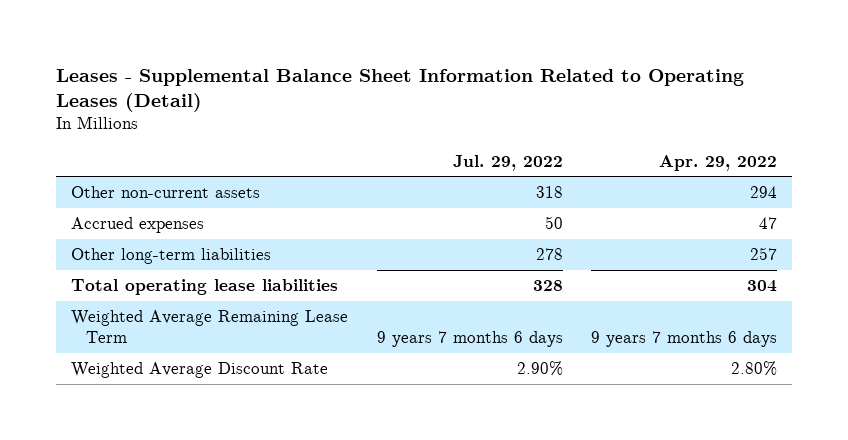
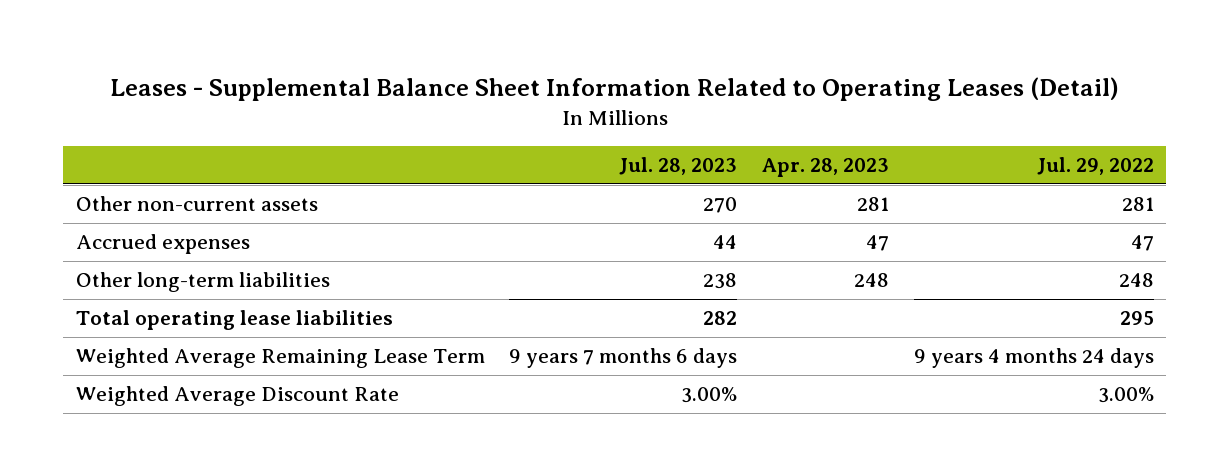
[659,154,778,171] Apr. 29, 2022 -> none
none -> [619,157,738,176] Jul. 28, 2023
none -> [761,158,889,178] Apr. 28, 2023
[535,185,563,198] 318 -> [1121,197,1154,212] 281
[544,215,563,229] 50 -> [1130,235,1154,252] 47
[535,247,563,260] 278 -> [1118,273,1154,288] 248
[532,279,563,291] 328 -> [1119,311,1154,326] 295
[376,331,563,348] 9 years 7 months 6 days -> [913,348,1154,369] 9 years 4 months 24 days
[516,360,563,376] 2.90% -> [1097,387,1154,404] 3.00%

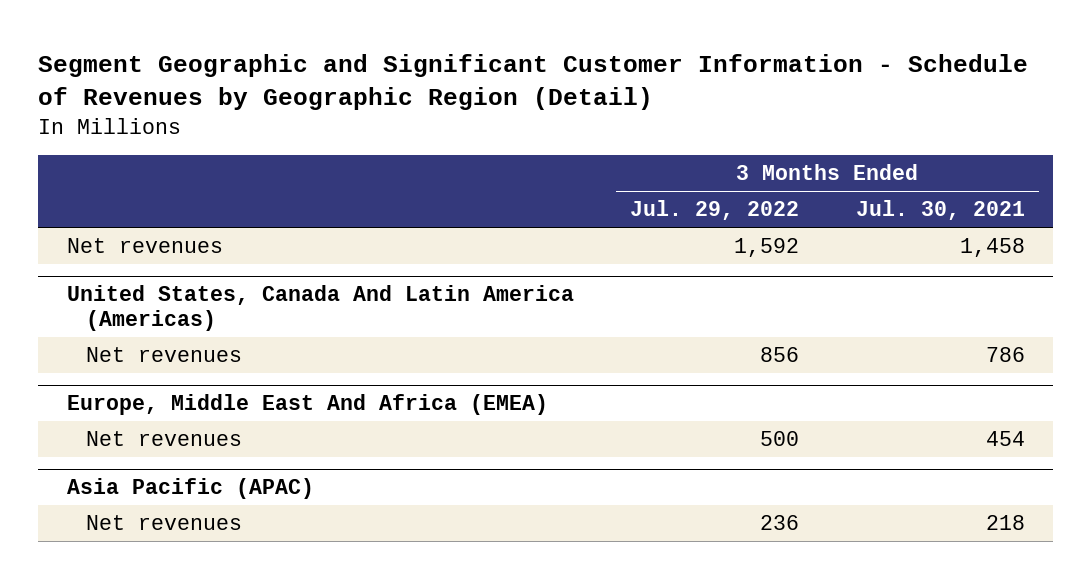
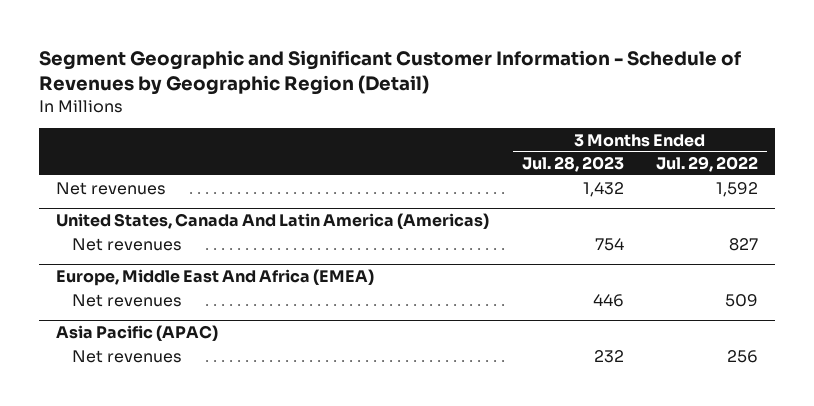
[855,200,1025,221] Jul. 30, 2021 -> none
none -> [521,156,624,173] Jul. 28, 2023
[760,347,800,363] 856 -> [729,237,759,251] 827
[760,431,800,447] 500 -> [725,293,759,307] 509
[760,515,800,531] 236 -> [727,349,759,363] 256

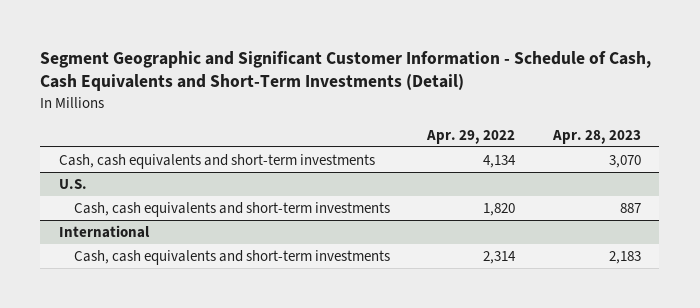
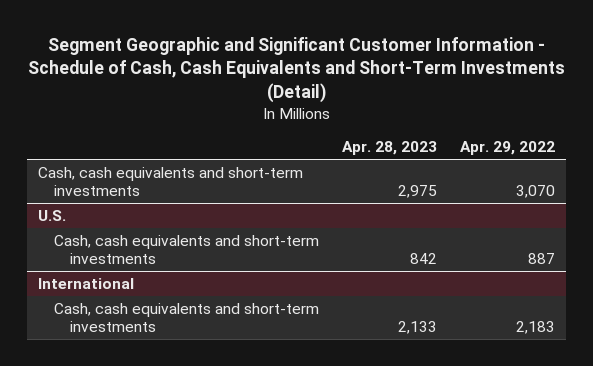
[483,155,517,169] 4,134 -> [515,185,555,199] 3,070
[608,155,641,169] 3,070 -> [398,185,438,199] 2,975
[483,203,516,217] 1,820 -> [527,253,555,265] 887
[619,203,641,214] 887 -> [410,253,438,265] 842
[483,251,517,265] 2,314 -> [515,321,555,335] 2,183
[608,251,641,265] 2,183 -> [398,321,438,335] 2,133

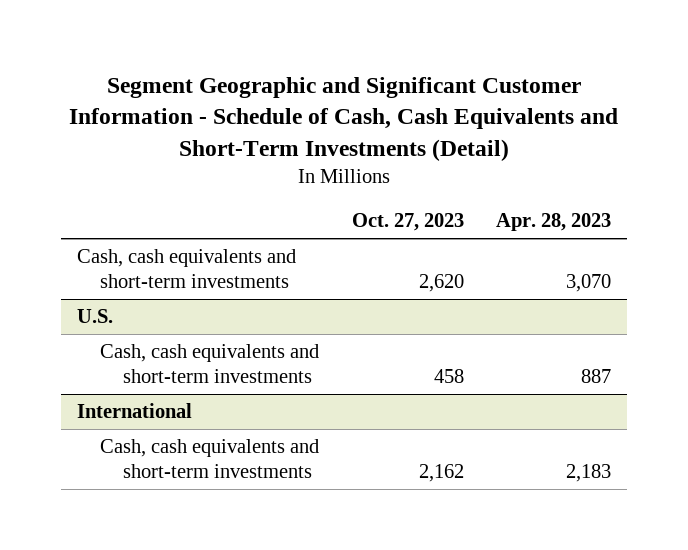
[459,141,555,156] Apr. 29, 2022 -> none
none -> [351,213,464,232] Oct. 27, 2023
[398,185,438,199] 2,975 -> [565,273,611,292] 3,070
[410,253,438,265] 842 -> [580,368,611,383] 887
[398,321,438,335] 2,133 -> [565,463,611,482] 2,183

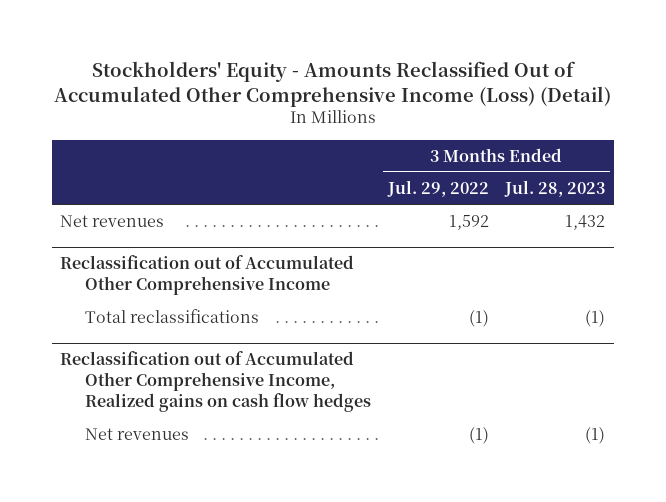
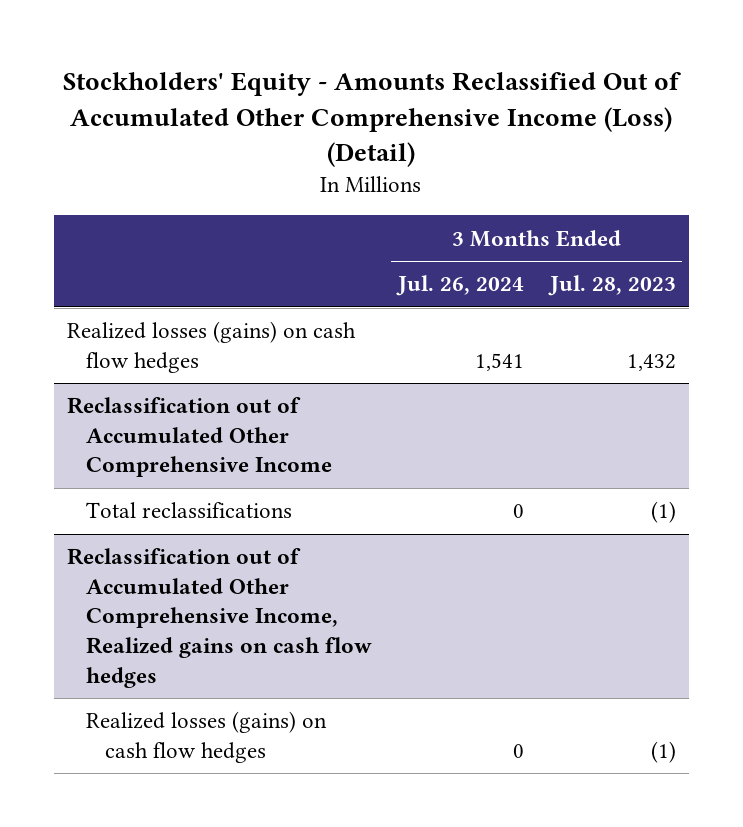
[386,180,489,198] Jul. 29, 2022 -> none
none -> [395,275,524,297] Jul. 26, 2024
[60,215,165,228] Net revenues -> [67,321,357,373] Realized losses (gains) on cash flow hedges
[84,428,189,441] Net revenues -> [86,711,328,763] Realized losses (gains) on cash flow hedges

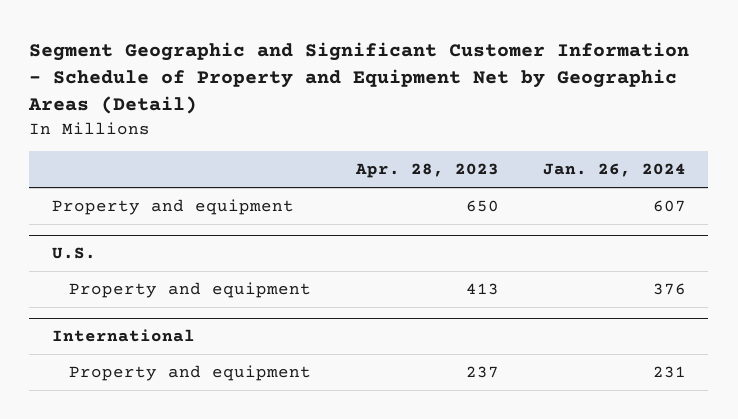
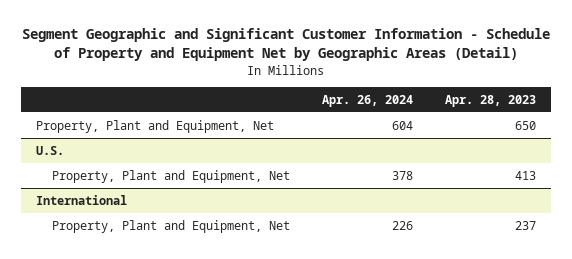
[543,163,687,178] Jan. 26, 2024 -> none
none -> [321,94,413,107] Apr. 26, 2024
[51,199,294,216] Property and equipment -> [36,119,275,133] Property, Plant and Equipment, Net
[69,282,312,299] Property and equipment -> [52,169,291,183] Property, Plant and Equipment, Net
[69,365,312,382] Property and equipment -> [52,219,291,233] Property, Plant and Equipment, Net

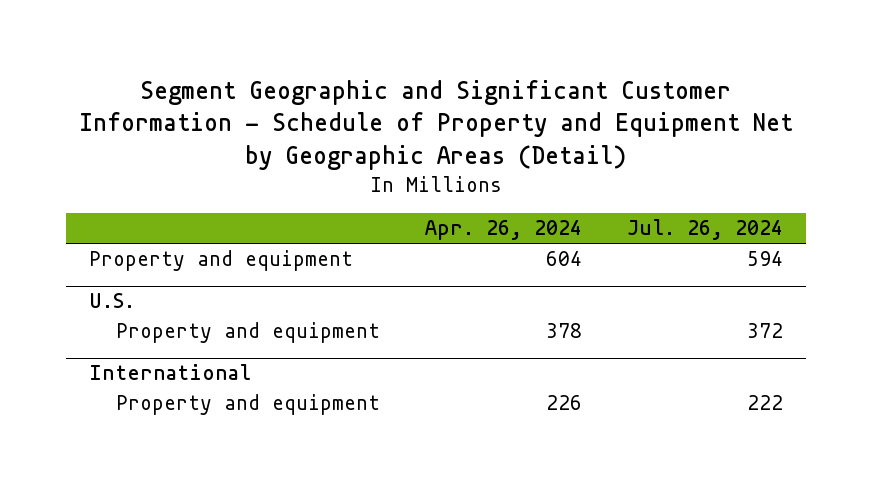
[444,94,536,107] Apr. 28, 2023 -> none
none -> [627,219,784,241] Jul. 26, 2024
[36,119,275,133] Property, Plant and Equipment, Net -> [88,250,353,272] Property and equipment
[52,169,291,183] Property, Plant and Equipment, Net -> [116,322,381,344] Property and equipment
[52,219,291,233] Property, Plant and Equipment, Net -> [116,394,381,416] Property and equipment

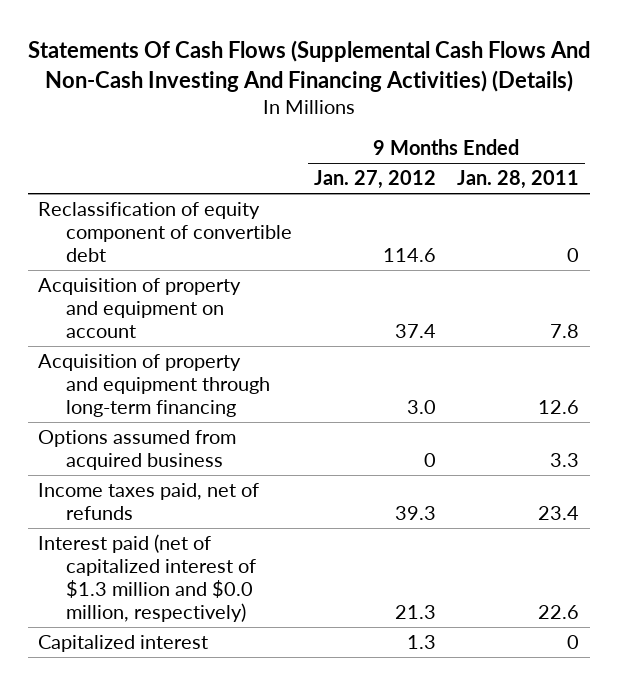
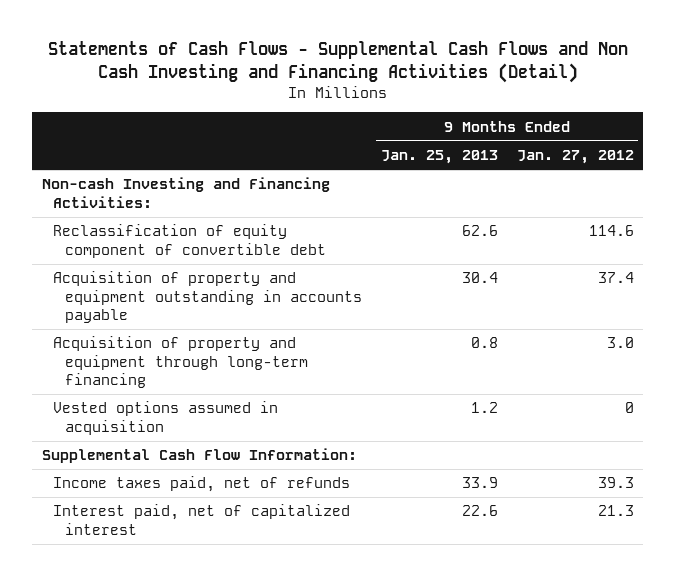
[27,39,590,92] Statements Of Cash Flows (Supplemental Cash Flows And Non-Cash Investing And Financing Activities) (Details) -> [47,41,628,83] Statements of Cash Flows - Supplemental Cash Flows and Non Cash Investing and Financing Activities (Detail)
[457,170,580,190] Jan. 28, 2011 -> none
none -> [380,149,498,164] Jan. 25, 2013
none -> [41,177,330,208] Non-cash Investing and Financing Activities:
[38,278,242,339] Acquisition of property and equipment on account -> [53,271,363,323] Acquisition of property and equipment outstanding in accounts payable
[38,430,237,471] Options assumed from acquired business -> [53,401,279,435] Vested options assumed in acquisition
none -> [41,448,357,464] Supplemental Cash Flow Information:
[38,635,209,653] Capitalized interest -> none
[38,534,256,623] Interest paid (net of capitalized interest of $1.3 million and $0.0 million, respectively) -> [53,504,351,535] Interest paid, net of capitalized interest

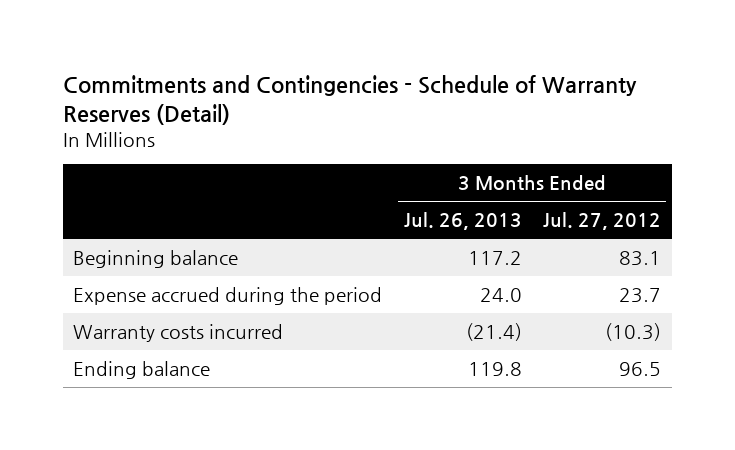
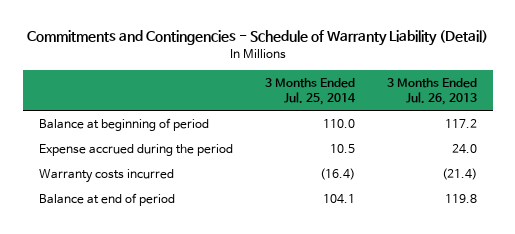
[62,74,637,125] Commitments and Contingencies - Schedule of Warranty Reserves (Detail) -> [26,30,488,47] Commitments and Contingencies - Schedule of Warranty Liability (Detail)
[543,212,662,231] Jul. 27, 2012 -> none
none -> [264,77,356,106] 3 Months Ended Jul. 25, 2014
[73,250,239,269] Beginning balance -> [38,117,209,131] Balance at beginning of period
[73,361,211,380] Ending balance -> [38,192,175,206] Balance at end of period

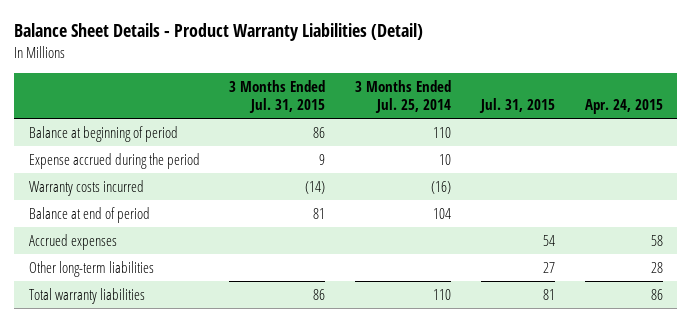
[26,30,488,47] Commitments and Contingencies - Schedule of Warranty Liability (Detail) -> [13,23,423,42] Balance Sheet Details - Product Warranty Liabilities (Detail)
[386,77,477,106] 3 Months Ended Jul. 26, 2013 -> none
none -> [229,79,326,114] 3 Months Ended Jul. 31, 2015
none -> [478,98,555,114] Jul. 31, 2015
none -> [584,99,663,115] Apr. 24, 2015
[322,118,355,128] 110.0 -> [433,126,452,138] 110
[329,143,355,153] 10.5 -> [439,153,452,165] 10
[319,167,355,180] (16.4) -> [431,180,452,194] (16)
[322,193,355,204] 104.1 -> [433,207,452,219] 104
none -> [28,233,117,250] Accrued expenses
none -> [28,260,154,277] Other long-term liabilities
none -> [28,287,145,304] Total warranty liabilities

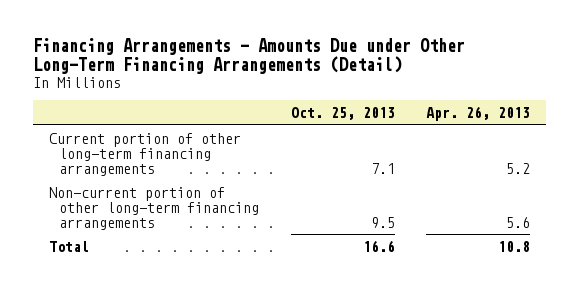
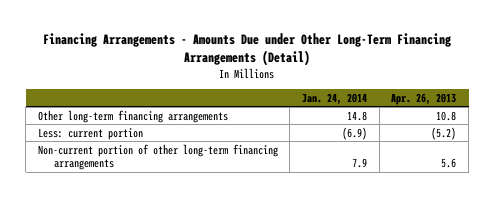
[290,106,395,120] Oct. 25, 2013 -> none
none -> [302,92,368,105] Jan. 24, 2014
none -> [37,109,228,123] Other long-term financing arrangements
[49,132,242,176] Current portion of other long-term financing arrangements -> [37,127,143,140] Less: current portion
[506,162,531,174] 5.2 -> [431,126,457,140] (5.2)
[49,240,90,252] Total -> none

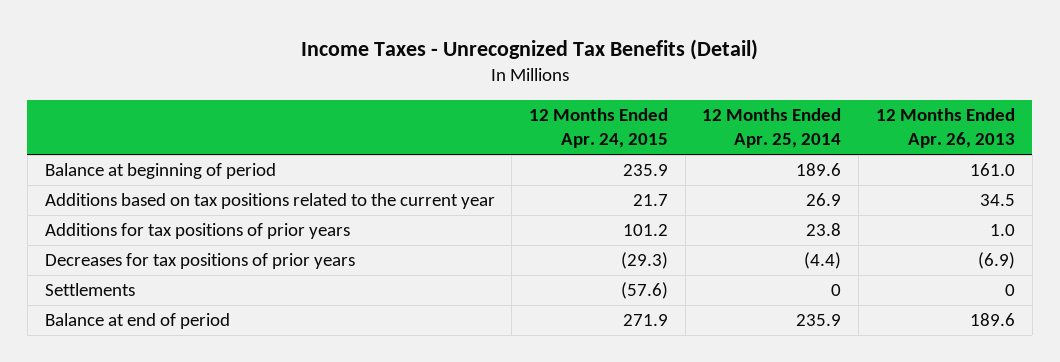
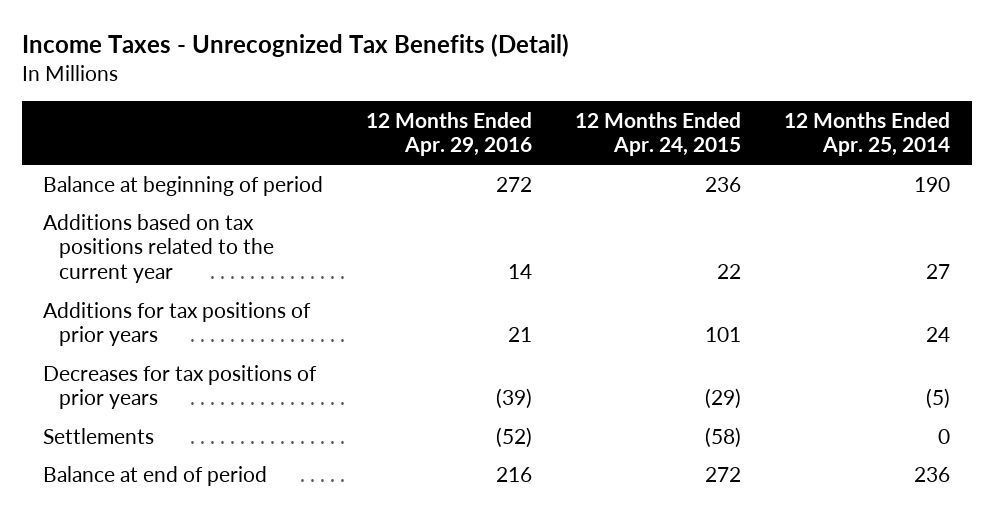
[875,108,1015,148] 12 Months Ended Apr. 26, 2013 -> none
none -> [366,111,533,157] 12 Months Ended Apr. 29, 2016
[623,164,669,177] 235.9 -> [705,176,742,192] 236
[796,163,842,177] 189.6 -> [914,176,951,192] 190
[633,194,669,207] 21.7 -> [717,263,742,279] 22
[806,193,842,207] 26.9 -> [926,263,951,279] 27
[623,224,669,237] 101.2 -> [705,327,742,343] 101
[806,223,842,237] 23.8 -> [926,327,951,343] 24
[621,252,669,270] (29.3) -> [705,388,742,410] (29)
[804,252,842,270] (4.4) -> [926,388,951,410] (5)
[621,282,669,300] (57.6) -> [705,426,742,448] (58)
[623,314,669,327] 271.9 -> [705,466,742,482] 272
[796,314,842,327] 235.9 -> [914,466,951,482] 236

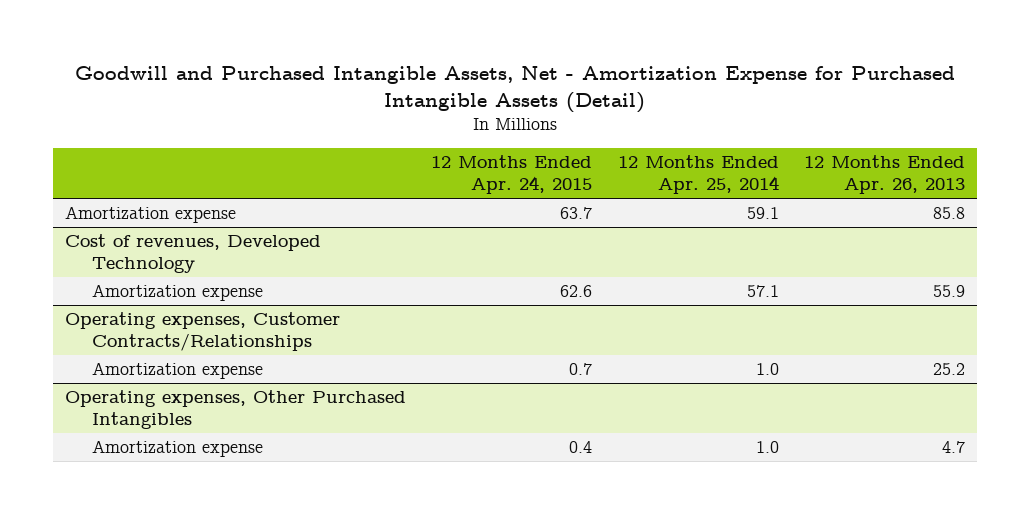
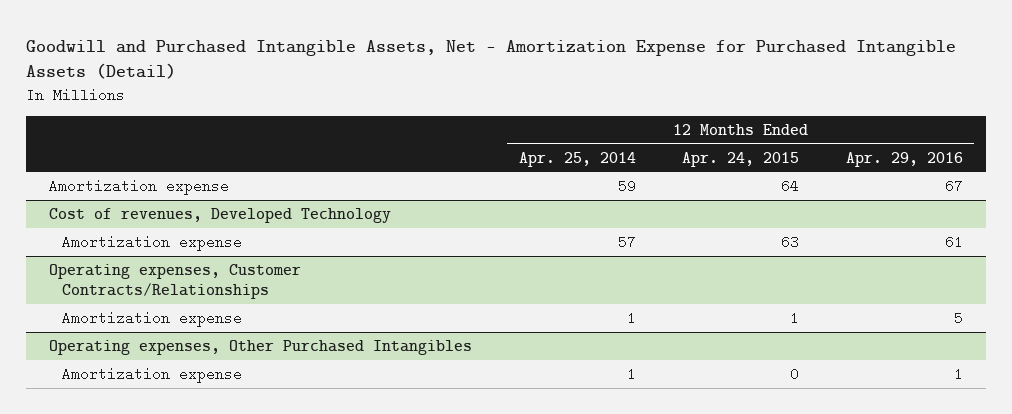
[803,154,965,195] 12 Months Ended Apr. 26, 2013 -> none
none -> [845,151,963,167] Apr. 29, 2016
[560,206,593,219] 63.7 -> [781,178,800,193] 64
[746,206,779,219] 59.1 -> [617,178,636,193] 59
[560,284,593,297] 62.6 -> [781,234,800,249] 63
[746,284,779,297] 57.1 -> [617,234,636,249] 57
[569,362,593,375] 0.7 -> [790,310,800,325] 1
[755,362,779,375] 1.0 -> [626,310,636,325] 1
[569,440,593,453] 0.4 -> [790,366,800,381] 0
[755,440,779,453] 1.0 -> [626,366,636,381] 1

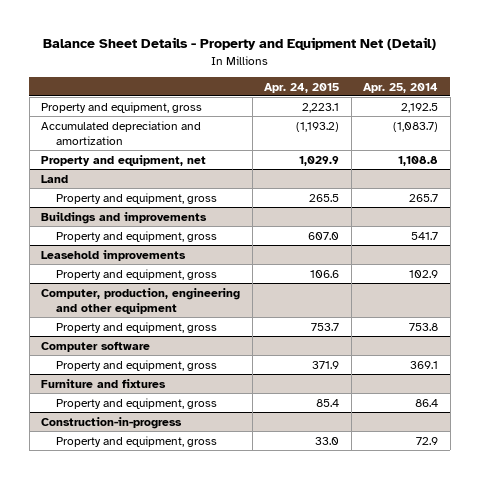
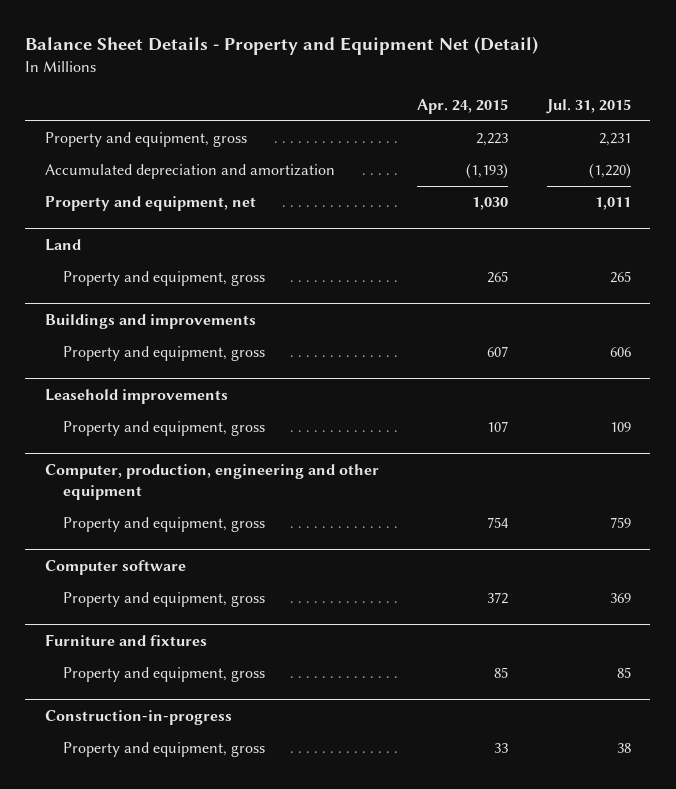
[363,82,439,93] Apr. 25, 2014 -> none
none -> [546,98,632,114] Jul. 31, 2015
[302,102,340,113] 2,223.1 -> [476,133,509,147] 2,223
[296,121,340,132] (1,193.2) -> [466,163,509,180] (1,193)
[299,155,340,166] 1,029.9 -> [472,197,509,211] 1,030
[309,193,340,202] 265.5 -> [487,271,509,284] 265
[308,231,340,240] 607.0 -> [487,346,509,358] 607
[310,269,340,278] 106.6 -> [487,421,509,433] 107
[311,322,340,331] 753.7 -> [487,517,510,529] 754
[312,360,340,369] 371.9 -> [487,592,509,605] 372
[316,398,340,407] 85.4 -> [494,667,509,679] 85
[315,436,340,445] 33.0 -> [494,743,509,754] 33

